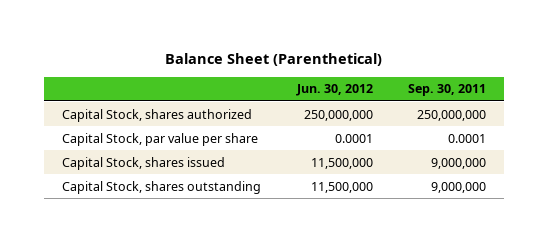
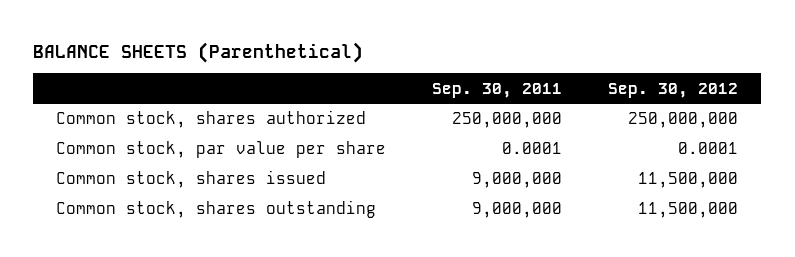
[165,53,383,67] Balance Sheet (Parenthetical) -> [33,41,364,63] BALANCE SHEETS (Parenthetical)
[295,84,373,97] Jun. 30, 2012 -> none
none -> [608,82,739,98] Sep. 30, 2012
[62,108,253,122] Capital Stock, shares authorized -> [56,110,367,129] Common stock, shares authorized
[62,132,259,146] Capital Stock, par value per share -> [56,141,387,159] Common stock, par value per share
[62,156,226,170] Capital Stock, shares issued -> [56,170,327,189] Common stock, shares issued
[62,180,262,194] Capital Stock, shares outstanding -> [56,200,377,219] Common stock, shares outstanding

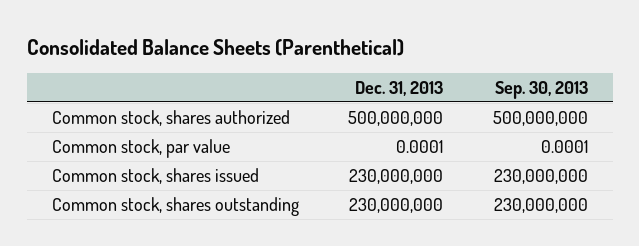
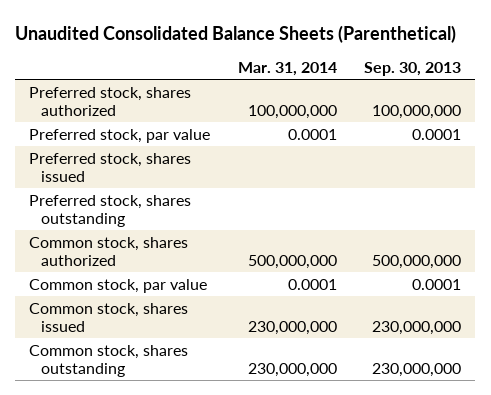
[26,38,404,56] Consolidated Balance Sheets (Parenthetical) -> [15,24,457,43] Unaudited Consolidated Balance Sheets (Parenthetical)
[355,80,444,96] Dec. 31, 2013 -> none
none -> [237,62,337,77] Mar. 31, 2014
none -> [29,86,192,116] Preferred stock, shares authorized
none -> [29,128,211,143] Preferred stock, par value
none -> [29,152,192,182] Preferred stock, shares issued
none -> [29,194,192,227] Preferred stock, shares outstanding

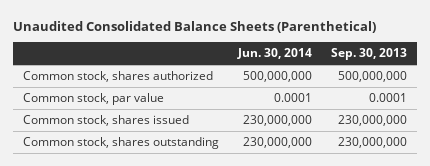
[237,62,337,77] Mar. 31, 2014 -> none
none -> [236,48,312,60] Jun. 30, 2014
[29,86,192,116] Preferred stock, shares authorized -> none
[29,128,211,143] Preferred stock, par value -> none
[29,152,192,182] Preferred stock, shares issued -> none
[29,194,192,227] Preferred stock, shares outstanding -> none

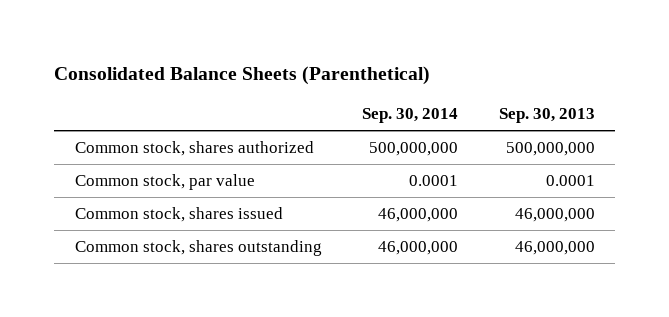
[12,20,376,33] Unaudited Consolidated Balance Sheets (Parenthetical) -> [54,66,431,86] Consolidated Balance Sheets (Parenthetical)
[236,48,312,60] Jun. 30, 2014 -> none
none -> [362,108,459,124] Sep. 30, 2014
[338,115,408,127] 230,000,000 -> [514,207,595,222] 46,000,000
[338,137,408,149] 230,000,000 -> [514,240,595,255] 46,000,000

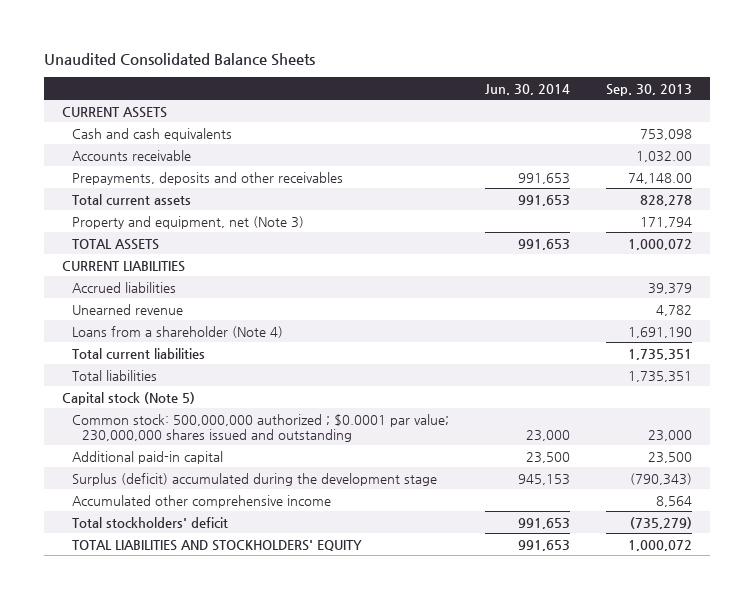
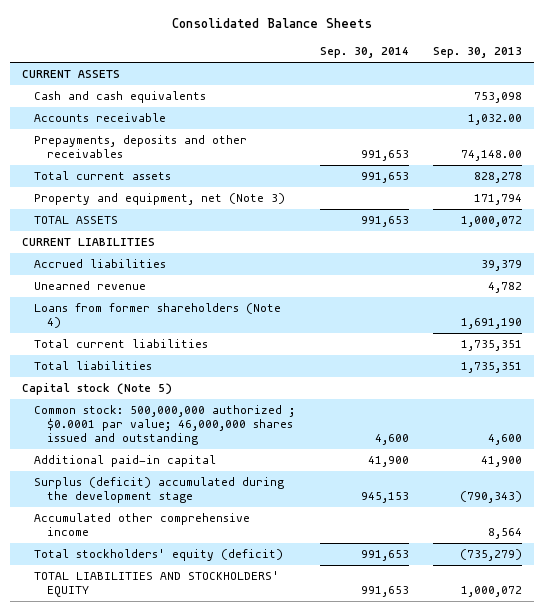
[43,53,315,67] Unaudited Consolidated Balance Sheets -> [171,18,372,29] Consolidated Balance Sheets
[485,83,571,95] Jun. 30, 2014 -> none
none -> [319,47,409,59] Sep. 30, 2014
[72,325,284,338] Loans from a shareholder (Note 4) -> [34,303,282,329] Loans from former shareholders (Note 4)
[72,413,450,442] Common stock: 500,000,000 authorized ; $0.0001 par value; 230,000,000 shares issued and outstanding -> [34,405,296,446] Common stock: 500,000,000 authorized ; $0.0001 par value; 46,000,000 shares issued and outstanding
[647,429,692,441] 23,000 -> [487,434,522,446] 4,600
[647,451,692,463] 23,500 -> [480,456,522,468] 41,900
[72,516,229,528] Total stockholders' deficit -> [34,549,284,562] Total stockholders' equity (deficit)

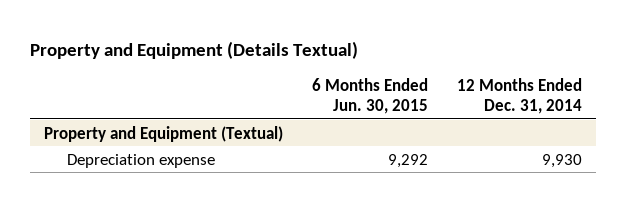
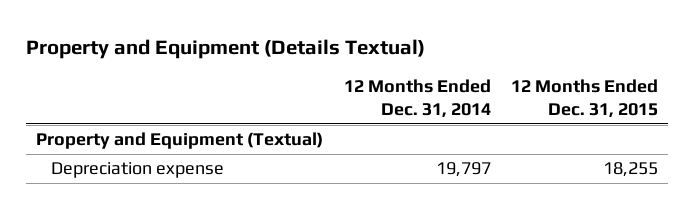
[311,77,428,114] 6 Months Ended Jun. 30, 2015 -> none
none -> [511,79,659,119] 12 Months Ended Dec. 31, 2015
[541,153,582,168] 9,930 -> [435,162,491,178] 19,797

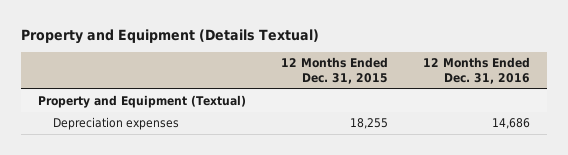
[343,79,491,119] 12 Months Ended Dec. 31, 2014 -> none
none -> [422,57,530,84] 12 Months Ended Dec. 31, 2016
[51,162,225,179] Depreciation expense -> [53,117,180,131] Depreciation expenses

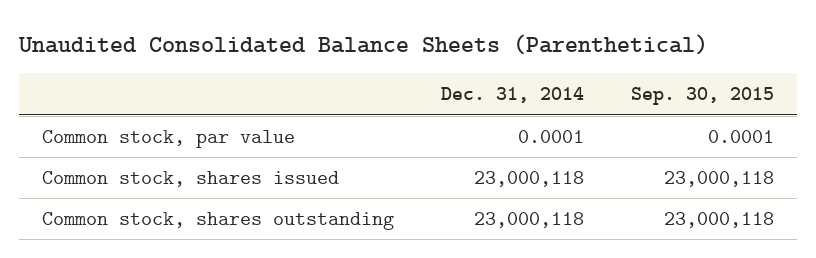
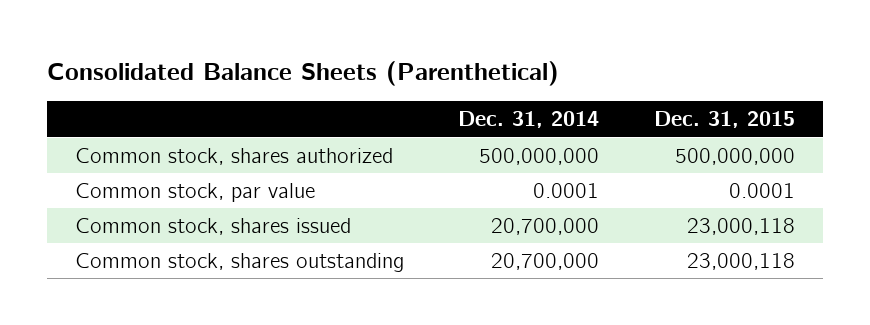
[18,34,709,56] Unaudited Consolidated Balance Sheets (Parenthetical) -> [47,61,560,87] Consolidated Balance Sheets (Parenthetical)
[630,87,774,106] Sep. 30, 2015 -> none
none -> [654,111,796,129] Dec. 31, 2015
none -> [74,147,393,165] Common stock, shares authorized
[474,171,585,188] 23,000,118 -> [491,217,600,235] 20,700,000
[474,212,585,229] 23,000,118 -> [491,252,600,270] 20,700,000

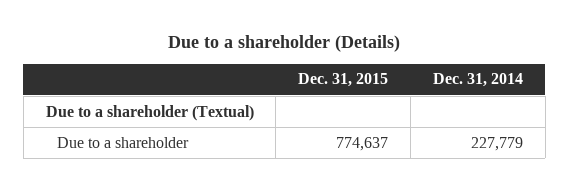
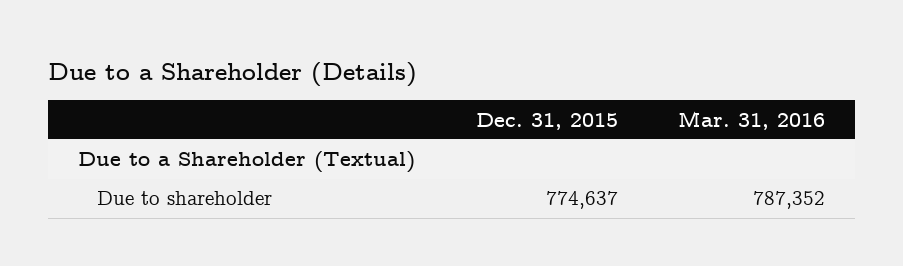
[168,35,401,53] Due to a shareholder (Details) -> [48,61,418,87] Due to a Shareholder (Details)
[432,73,523,88] Dec. 31, 2014 -> none
none -> [677,110,825,130] Mar. 31, 2016
[45,104,254,121] Due to a shareholder (Textual) -> [78,151,416,174] Due to a Shareholder (Textual)
[57,136,190,148] Due to a shareholder -> [96,191,272,206] Due to shareholder

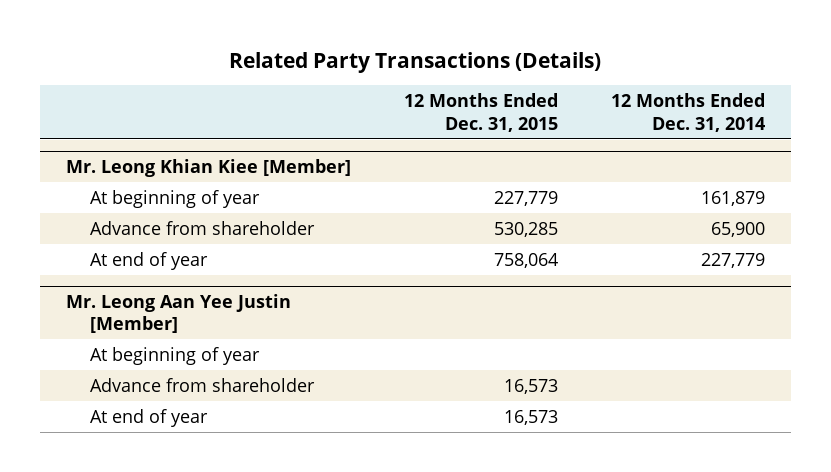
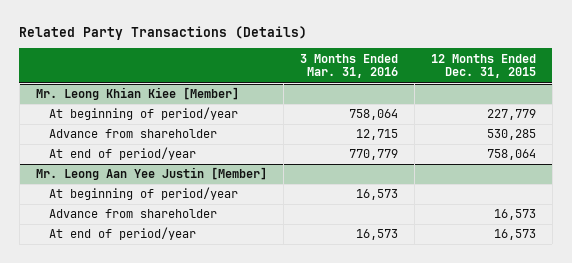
[610,93,765,132] 12 Months Ended Dec. 31, 2014 -> none
none -> [299,53,398,79] 3 Months Ended Mar. 31, 2016
[90,189,261,208] At beginning of year -> [48,107,238,121] At beginning of period/year
[90,251,209,270] At end of year -> [48,147,196,161] At end of period/year
[90,346,261,365] At beginning of year -> [48,187,238,201] At beginning of period/year
[90,408,209,427] At end of year -> [48,227,196,241] At end of period/year

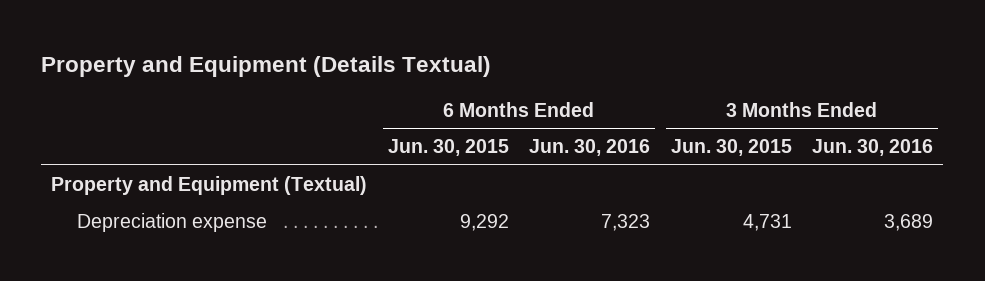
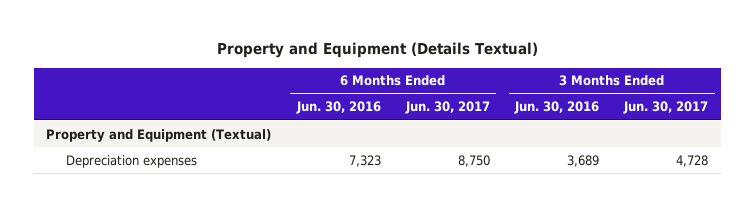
[387,139,509,157] Jun. 30, 2015 -> none
[670,139,792,157] Jun. 30, 2015 -> none
none -> [404,101,490,115] Jun. 30, 2017
none -> [623,101,709,115] Jun. 30, 2017
[76,213,267,233] Depreciation expense -> [65,154,197,168] Depreciation expenses

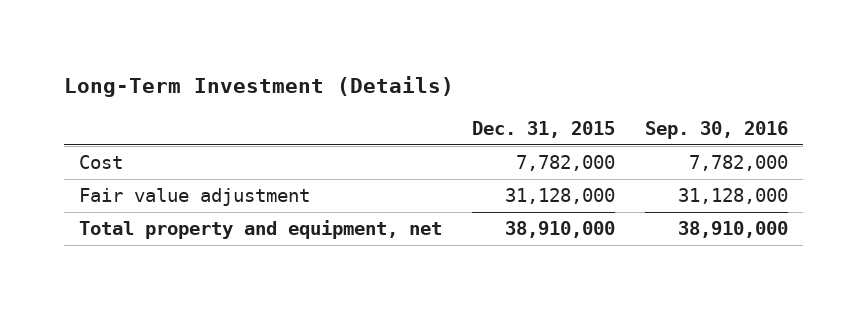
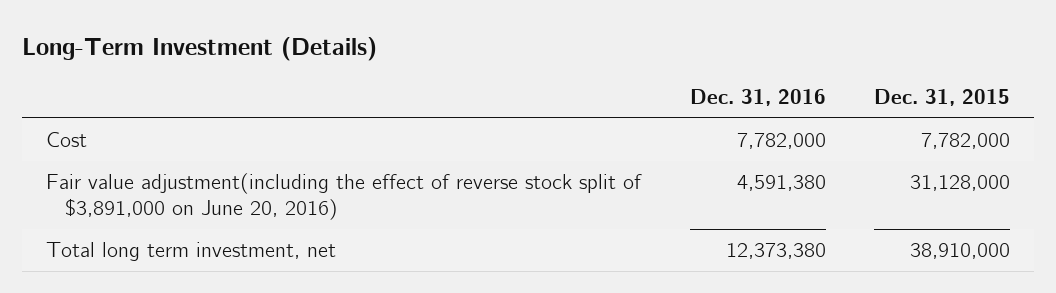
[645,120,789,139] Sep. 30, 2016 -> none
none -> [689,89,826,107] Dec. 31, 2016
[79,188,311,207] Fair value adjustment -> [46,173,643,221] Fair value adjustment(including the effect of reverse stock split of $3,891,000 on June 20, 2016)
[79,220,443,240] Total property and equipment, net -> [46,242,337,262] Total long term investment, net

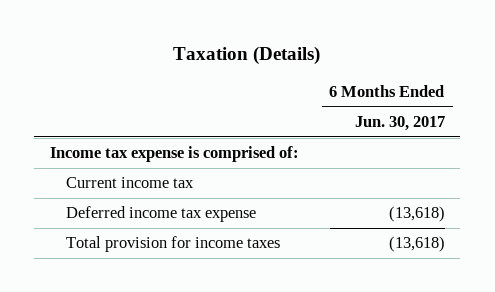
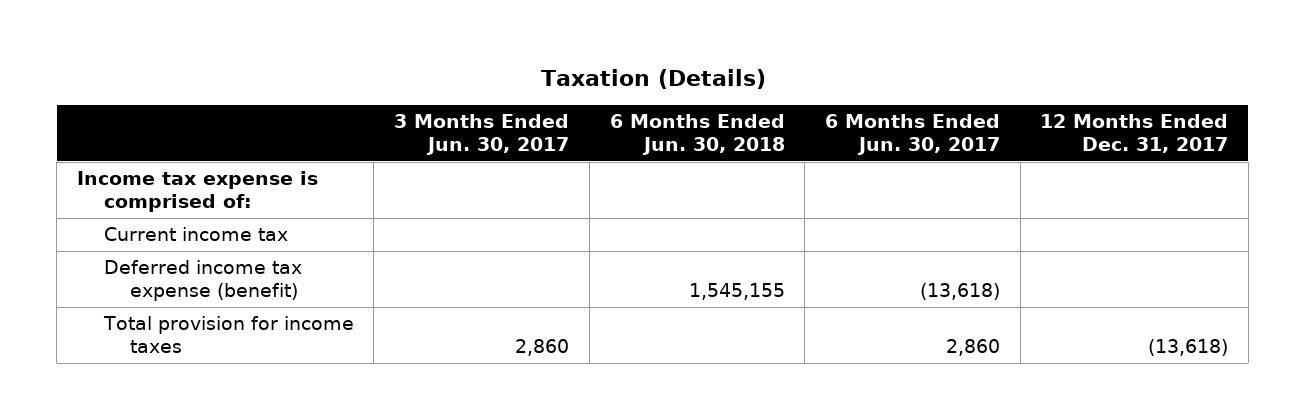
none -> [394,113,570,156] 3 Months Ended Jun. 30, 2017
none -> [609,113,785,156] 6 Months Ended Jun. 30, 2018
none -> [1040,113,1229,154] 12 Months Ended Dec. 31, 2017
[65,206,256,223] Deferred income tax expense -> [103,260,302,302] Deferred income tax expense (benefit)
[388,236,445,253] (13,618) -> [945,339,1000,357] 2,860

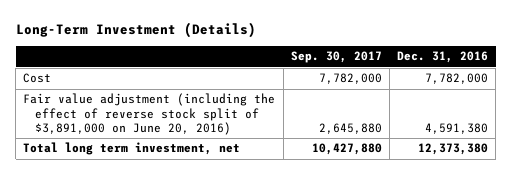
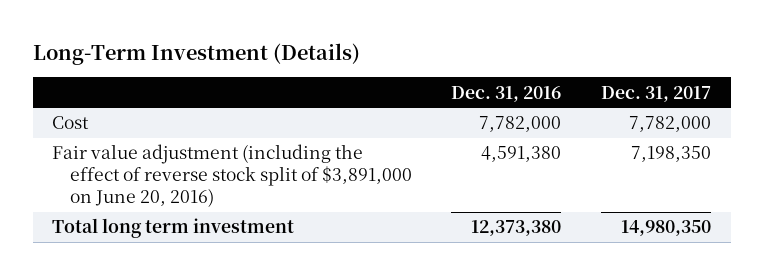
[290,51,382,64] Sep. 30, 2017 -> none
none -> [601,85,712,102] Dec. 31, 2017
[23,142,241,156] Total long term investment, net -> [52,218,295,239] Total long term investment

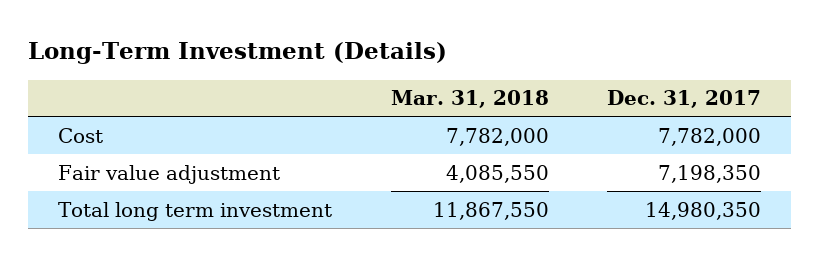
[451,85,562,102] Dec. 31, 2016 -> none
none -> [390,90,549,109] Mar. 31, 2018
[52,144,412,208] Fair value adjustment (including the effect of reverse stock split of $3,891,000 on June 20, 2016) -> [57,164,280,184] Fair value adjustment

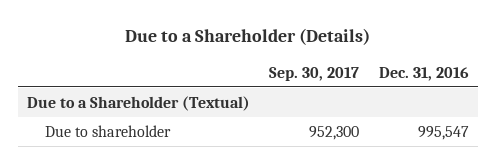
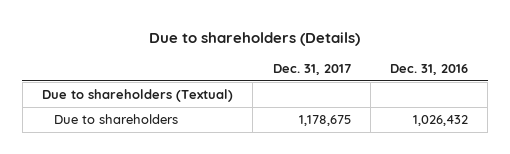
[124,28,370,46] Due to a Shareholder (Details) -> [149,31,361,46] Due to shareholders (Details)
[269,66,360,81] Sep. 30, 2017 -> none
none -> [272,63,351,75] Dec. 31, 2017
[27,95,251,111] Due to a Shareholder (Textual) -> [42,89,234,103] Due to shareholders (Textual)
[44,124,171,137] Due to shareholder -> [53,114,178,125] Due to shareholders
[417,125,469,140] 995,547 -> [413,115,469,127] 1,026,432

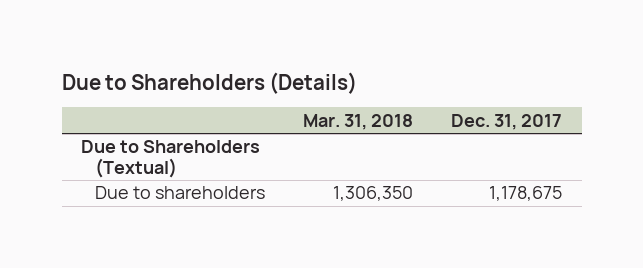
[149,31,361,46] Due to shareholders (Details) -> [61,71,357,94] Due to Shareholders (Details)
[390,63,469,75] Dec. 31, 2016 -> none
none -> [303,113,414,130] Mar. 31, 2018
[42,89,234,103] Due to shareholders (Textual) -> [80,140,260,178] Due to Shareholders (Textual)

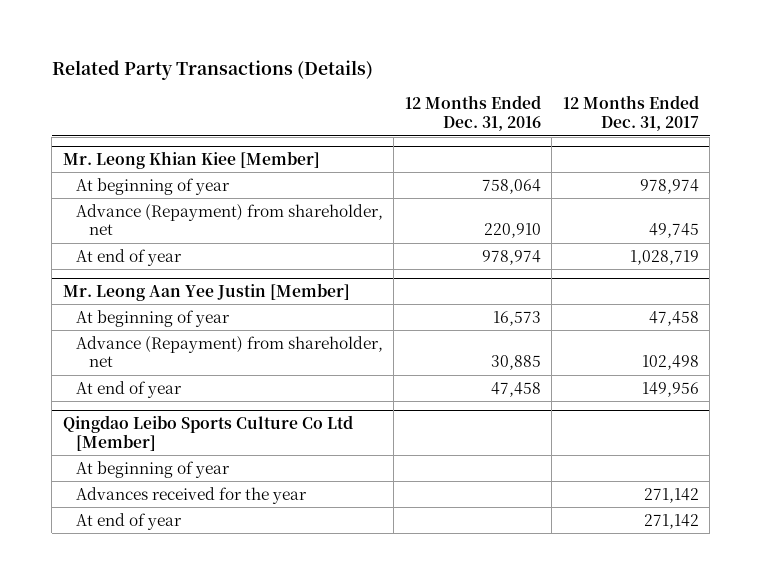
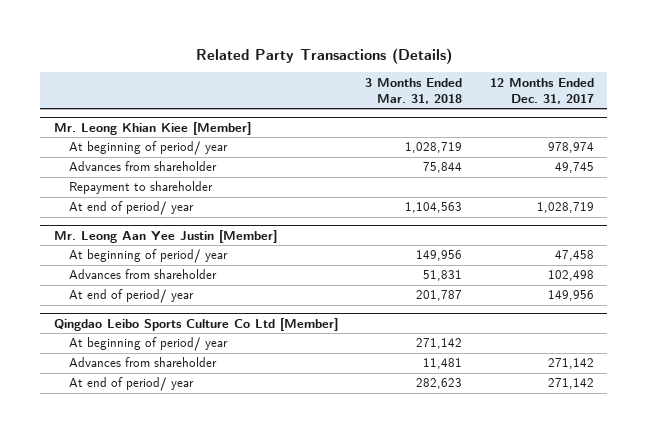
[404,95,541,132] 12 Months Ended Dec. 31, 2016 -> none
none -> [365,77,463,105] 3 Months Ended Mar. 31, 2018
[75,177,230,195] At beginning of year -> [68,141,228,156] At beginning of period/ year
[75,203,383,236] Advance (Repayment) from shareholder, net -> [68,161,217,172] Advances from shareholder
none -> [68,181,213,195] Repayment to shareholder
[75,248,182,266] At end of year -> [68,201,194,216] At end of period/ year
[75,309,230,327] At beginning of year -> [68,249,228,264] At beginning of period/ year
[75,335,383,368] Advance (Repayment) from shareholder, net -> [68,269,217,280] Advances from shareholder
[75,380,182,398] At end of year -> [68,289,194,304] At end of period/ year
[75,460,230,478] At beginning of year -> [68,337,228,352] At beginning of period/ year
[75,486,307,504] Advances received for the year -> [68,357,217,368] Advances from shareholder
[75,512,182,530] At end of year -> [68,377,194,392] At end of period/ year

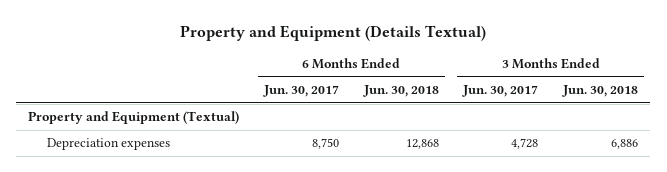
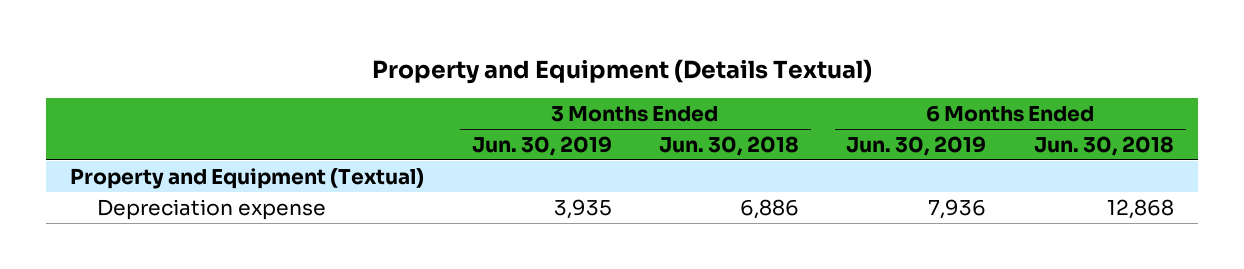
[263,85,340,98] Jun. 30, 2017 -> none
[462,85,539,98] Jun. 30, 2017 -> none
none -> [471,135,612,156] Jun. 30, 2019
none -> [846,135,987,156] Jun. 30, 2019
[47,138,171,151] Depreciation expenses -> [97,198,327,220] Depreciation expense

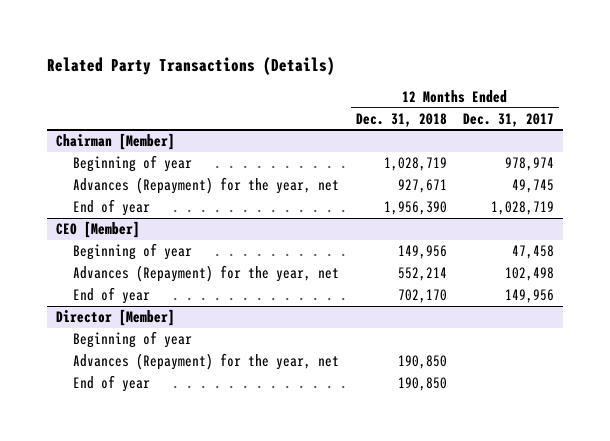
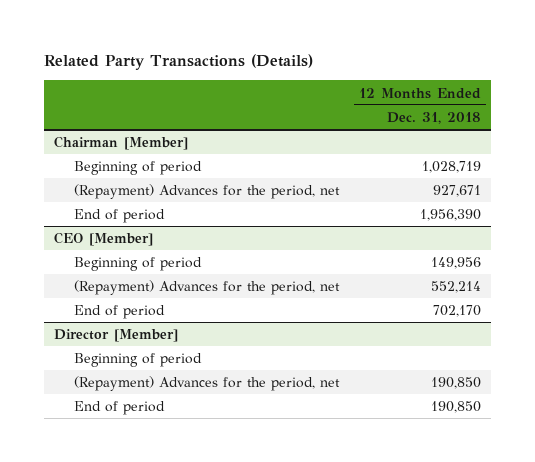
[463,112,555,127] Dec. 31, 2017 -> none
[72,155,192,173] Beginning of year -> [74,161,203,176] Beginning of period
[72,177,339,195] Advances (Repayment) for the year, net -> [74,184,341,200] (Repayment) Advances for the period, net
[72,199,150,217] End of year -> [74,209,166,224] End of period
[72,243,192,261] Beginning of year -> [74,257,203,272] Beginning of period
[72,265,339,283] Advances (Repayment) for the year, net -> [74,280,341,296] (Repayment) Advances for the period, net
[72,287,150,305] End of year -> [74,305,166,320] End of period
[72,331,192,349] Beginning of year -> [74,353,203,368] Beginning of period
[72,353,339,371] Advances (Repayment) for the year, net -> [74,376,341,392] (Repayment) Advances for the period, net
[72,375,150,393] End of year -> [74,401,166,416] End of period

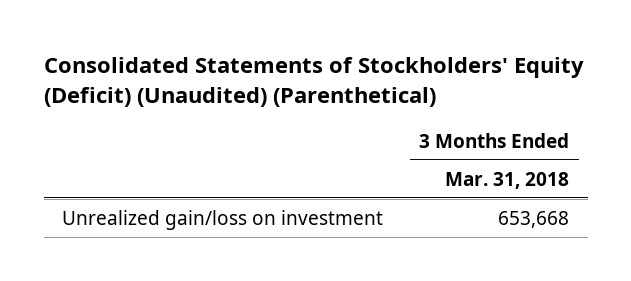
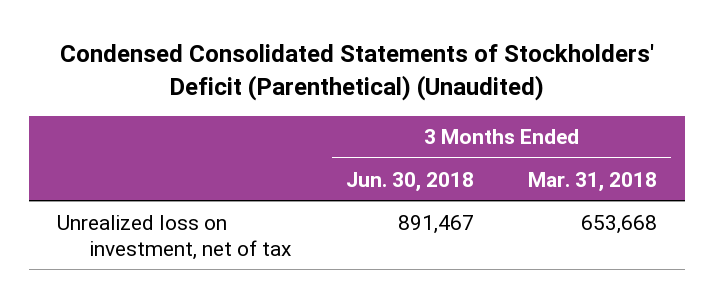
[43,57,584,108] Consolidated Statements of Stockholders' Equity (Deficit) (Unaudited) (Parenthetical) -> [59,43,654,101] Condensed Consolidated Statements of Stockholders' Deficit (Parenthetical) (Unaudited)
none -> [345,171,474,192] Jun. 30, 2018
[61,209,383,230] Unrealized gain/loss on investment -> [56,214,291,260] Unrealized loss on investment, net of tax

